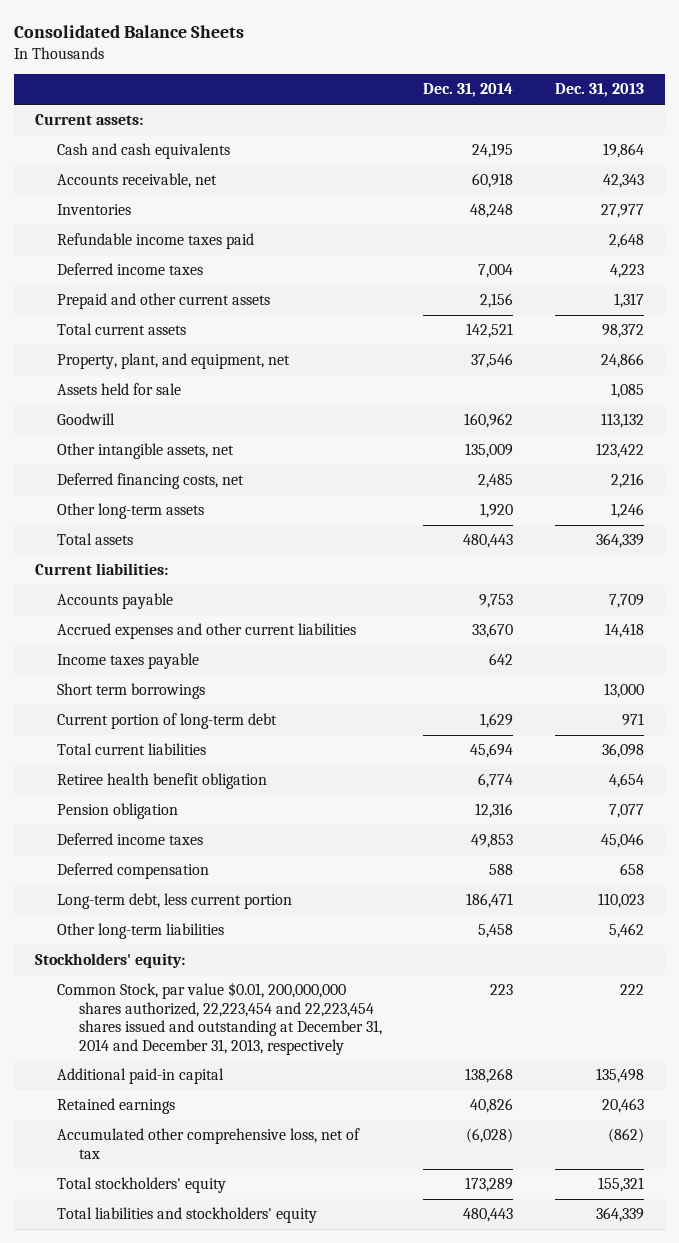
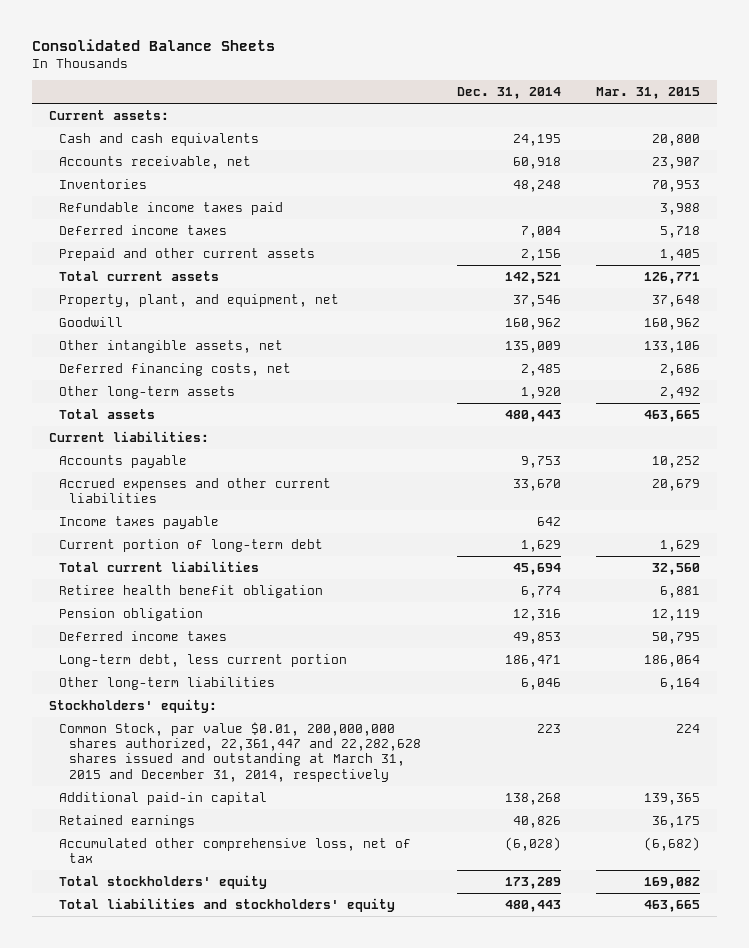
[555,83,645,98] Dec. 31, 2013 -> none
none -> [595,86,700,99] Mar. 31, 2015
[56,383,181,396] Assets held for sale -> none
[56,683,205,700] Short term borrowings -> none
[56,863,209,880] Deferred compensation -> none
[478,924,514,939] 5,458 -> [520,677,561,690] 6,046
[56,982,382,1055] Common Stock, par value $0.01, 200,000,000 shares authorized, 22,223,454 and 22,223,454 shares issued and outstanding at December 31, 2014 and December 31, 2013, respectively -> [59,721,422,782] Common Stock, par value $0.01, 200,000,000 shares authorized, 22,361,447 and 22,282,628 shares issued and outstanding at March 31, 2015 and December 31, 2014, respectively

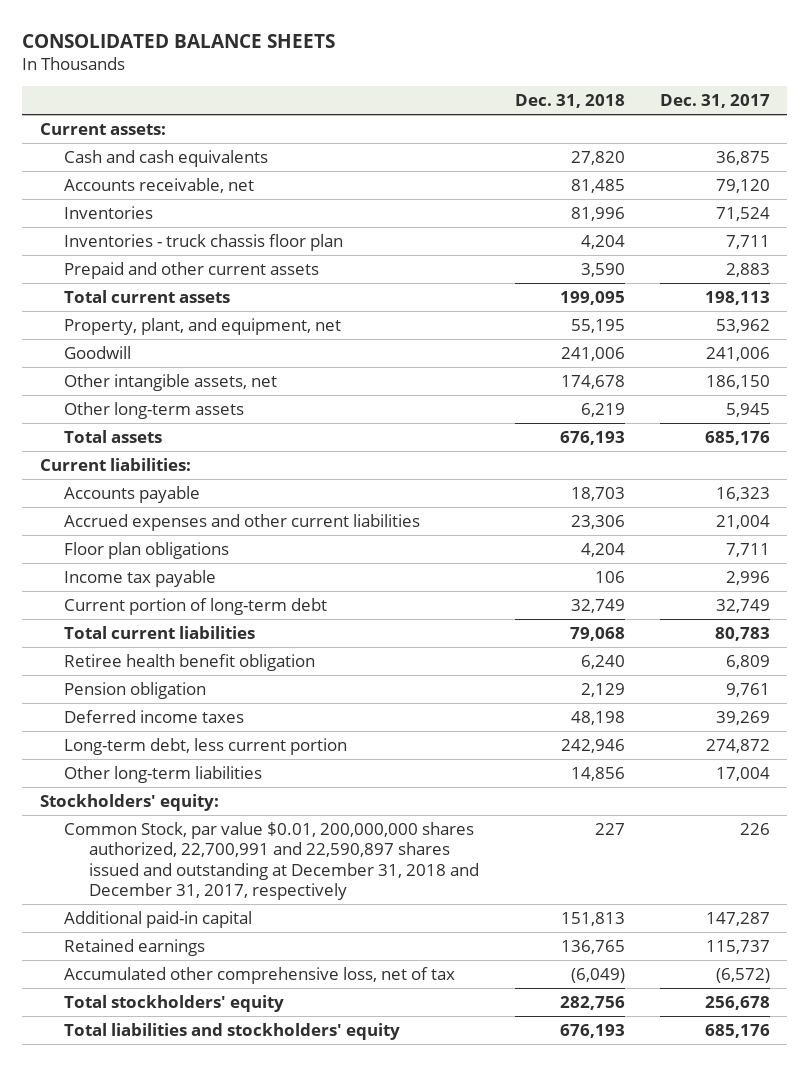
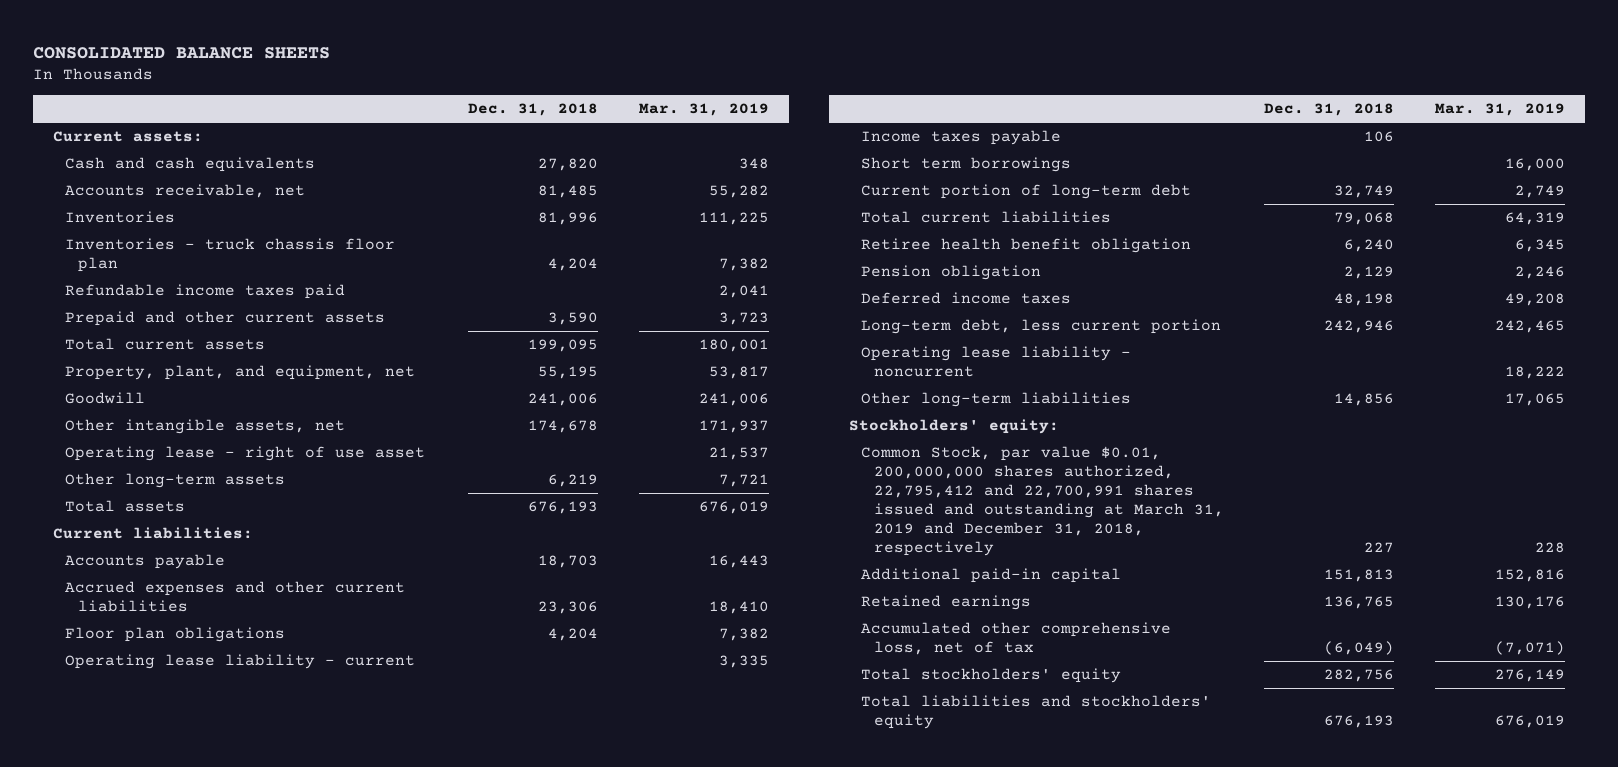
[659,94,770,109] Dec. 31, 2017 -> none
none -> [638,103,769,117] Mar. 31, 2019
none -> [65,284,346,300] Refundable income taxes paid
none -> [65,446,426,462] Operating lease - right of use asset
none -> [65,654,416,670] Operating lease liability - current
[64,569,217,587] Income tax payable -> [861,130,1062,146] Income taxes payable
none -> [861,157,1072,173] Short term borrowings
none -> [861,346,1132,378] Operating lease liability - noncurrent
[64,821,480,901] Common Stock, par value $0.01, 200,000,000 shares authorized, 22,700,991 and 22,590,897 shares issued and outstanding at December 31, 2018 and December 31, 2017, respectively -> [861,446,1224,556] Common Stock, par value $0.01, 200,000,000 shares authorized, 22,795,412 and 22,700,991 shares issued and outstanding at March 31, 2019 and December 31, 2018, respectively

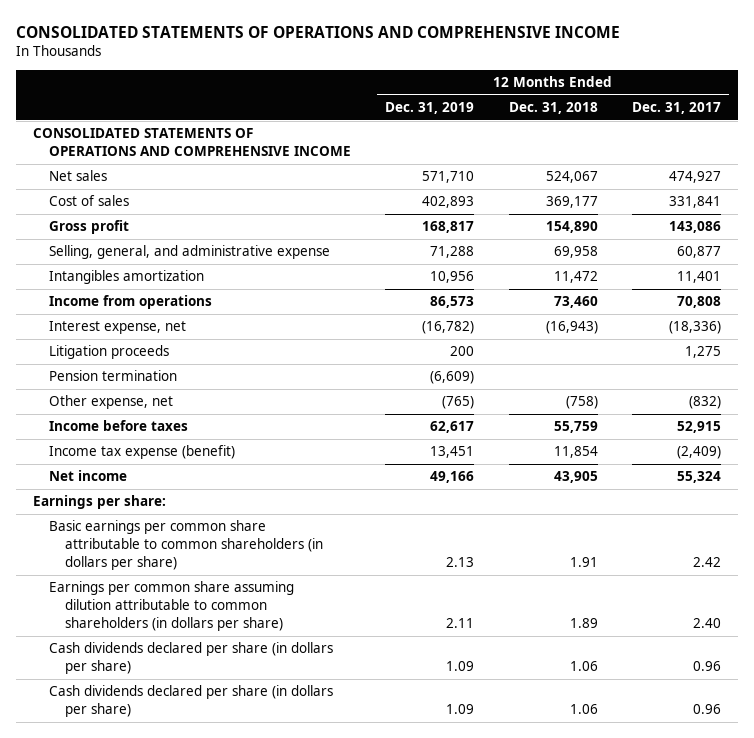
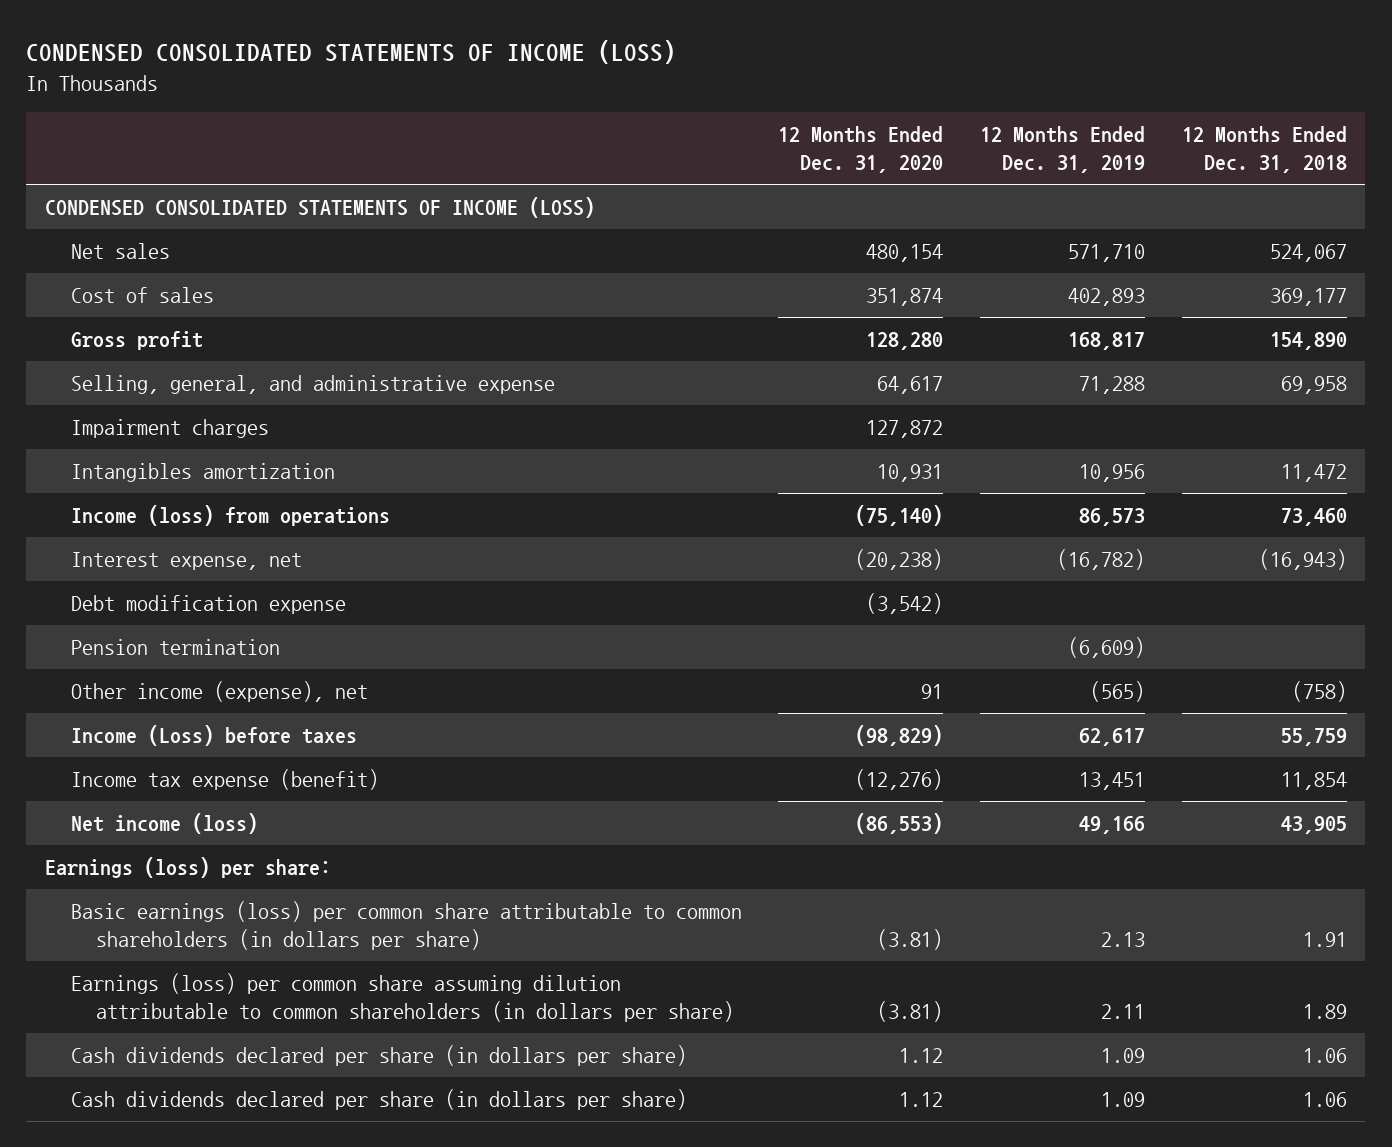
[16,25,621,38] CONSOLIDATED STATEMENTS OF OPERATIONS AND COMPREHENSIVE INCOME -> [26,40,677,65] CONDENSED CONSOLIDATED STATEMENTS OF INCOME (LOSS)
[631,102,721,115] Dec. 31, 2017 -> none
none -> [778,126,944,174] 12 Months Ended Dec. 31, 2020
[33,128,352,157] CONSOLIDATED STATEMENTS OF OPERATIONS AND COMPREHENSIVE INCOME -> [44,196,595,218] CONDENSED CONSOLIDATED STATEMENTS OF INCOME (LOSS)
none -> [70,418,269,438] Impairment charges
[49,295,213,310] Income from operations -> [70,504,390,526] Income (loss) from operations
[49,345,170,360] Litigation proceeds -> none
none -> [70,594,346,614] Debt modification expense
[49,395,174,410] Other expense, net -> [70,680,368,702] Other income (expense), net
[442,396,475,410] (765) -> [1090,680,1146,702] (565)
[49,420,189,432] Income before taxes -> [70,724,357,746] Income (Loss) before taxes
[49,470,128,482] Net income -> [70,812,258,834] Net income (loss)
[33,495,167,510] Earnings per share: -> [44,856,331,878] Earnings (loss) per share:
[49,520,324,571] Basic earnings per common share attributable to common shareholders (in dollars per share) -> [70,900,742,951] Basic earnings (loss) per common share attributable to common shareholders (in dollars per share)
[49,581,295,632] Earnings per common share assuming dilution attributable to common shareholders (in dollars per share) -> [70,972,735,1023] Earnings (loss) per common share assuming dilution attributable to common shareholders (in dollars per share)

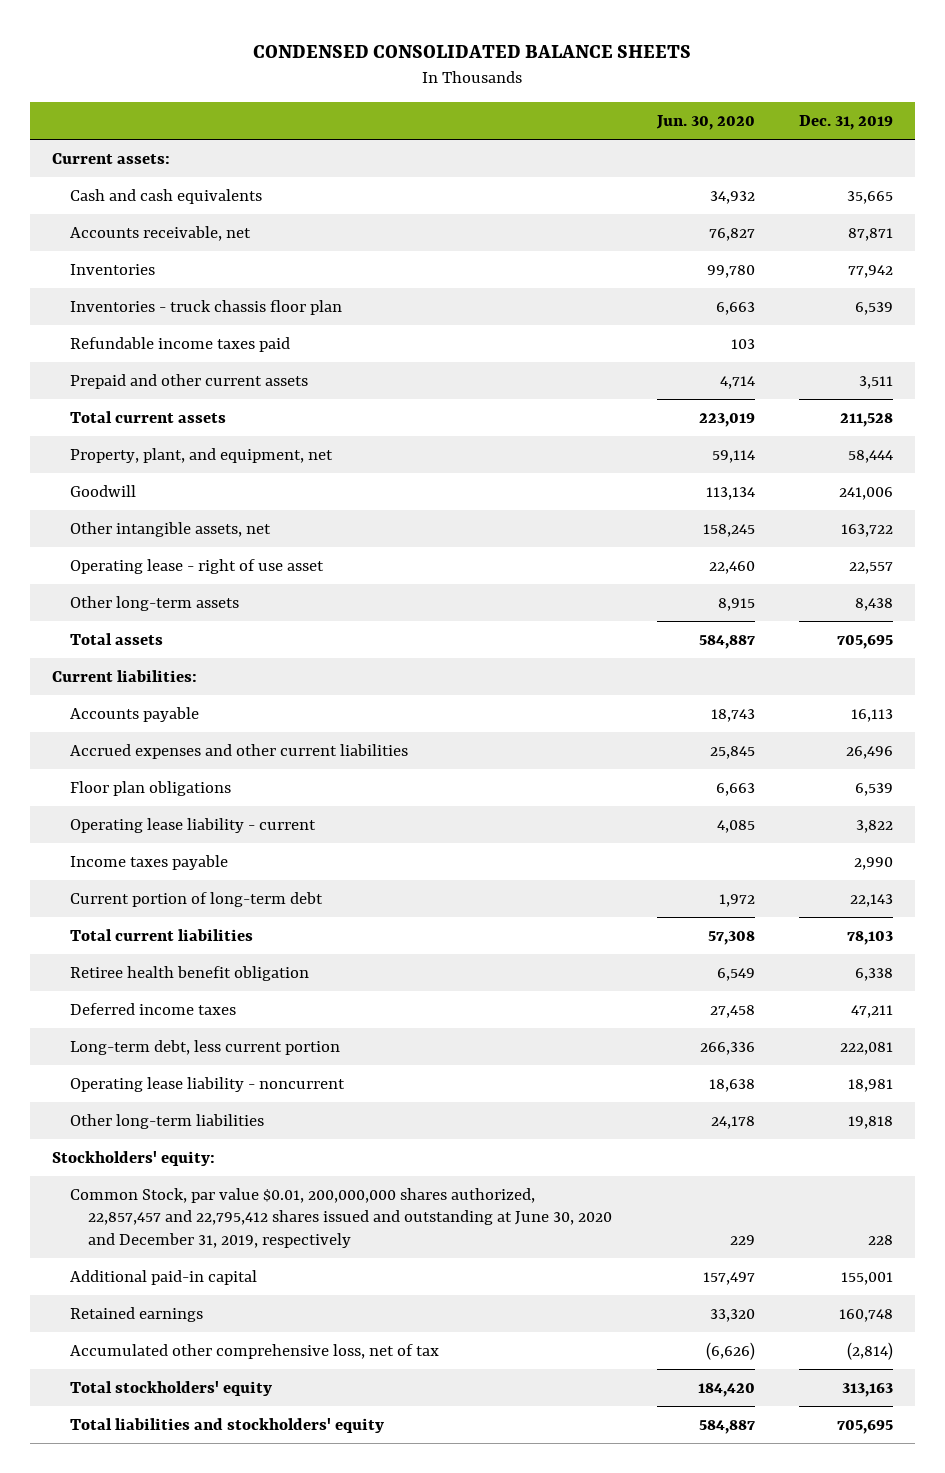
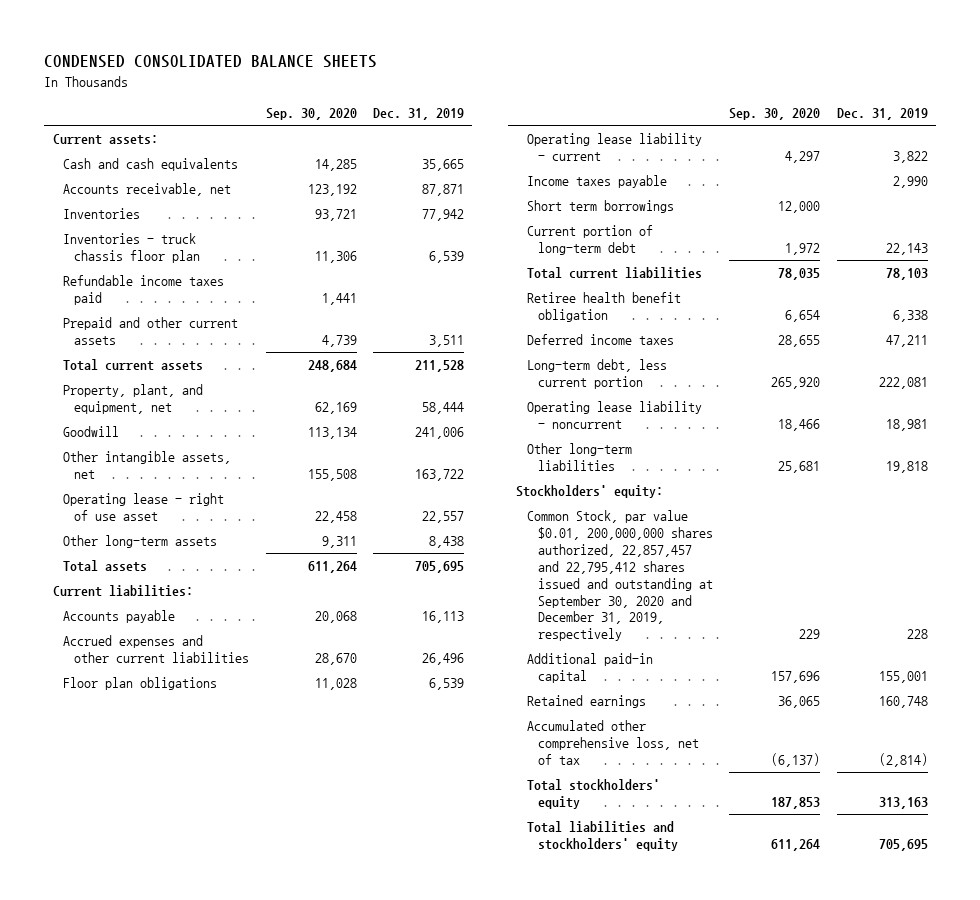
[655,114,755,130] Jun. 30, 2020 -> none
none -> [265,108,357,121] Sep. 30, 2020
none -> [526,200,674,214] Short term borrowings
[70,1187,613,1248] Common Stock, par value $0.01, 200,000,000 shares authorized, 22,857,457 and 22,795,412 shares issued and outstanding at June 30, 2020 and December 31, 2019, respectively -> [526,510,713,642] Common Stock, par value $0.01, 200,000,000 shares authorized, 22,857,457 and 22,795,412 shares issued and outstanding at September 30, 2020 and December 31, 2019, respectively

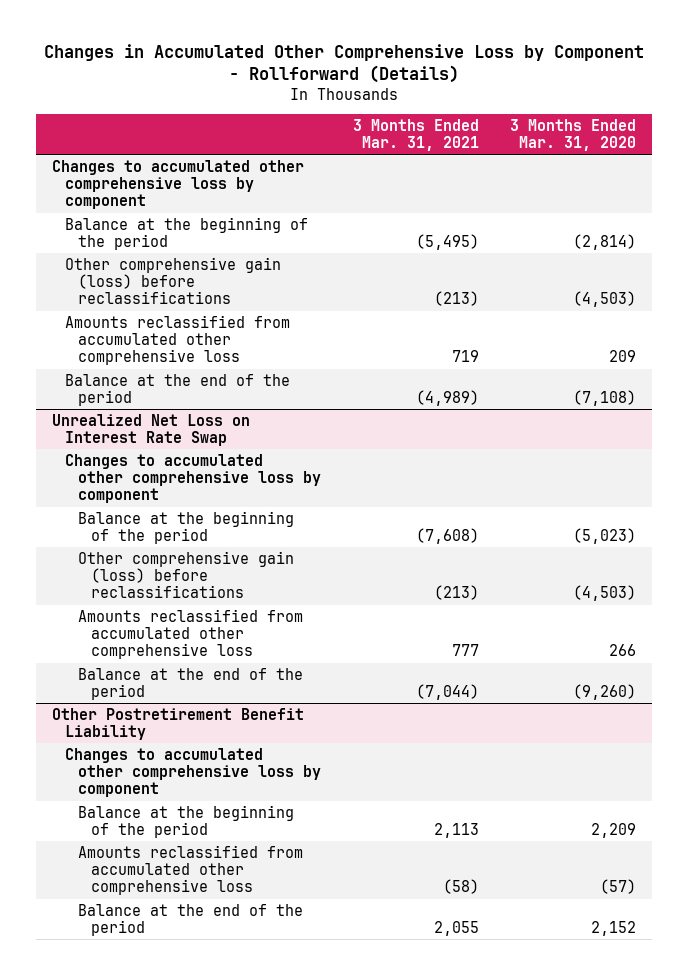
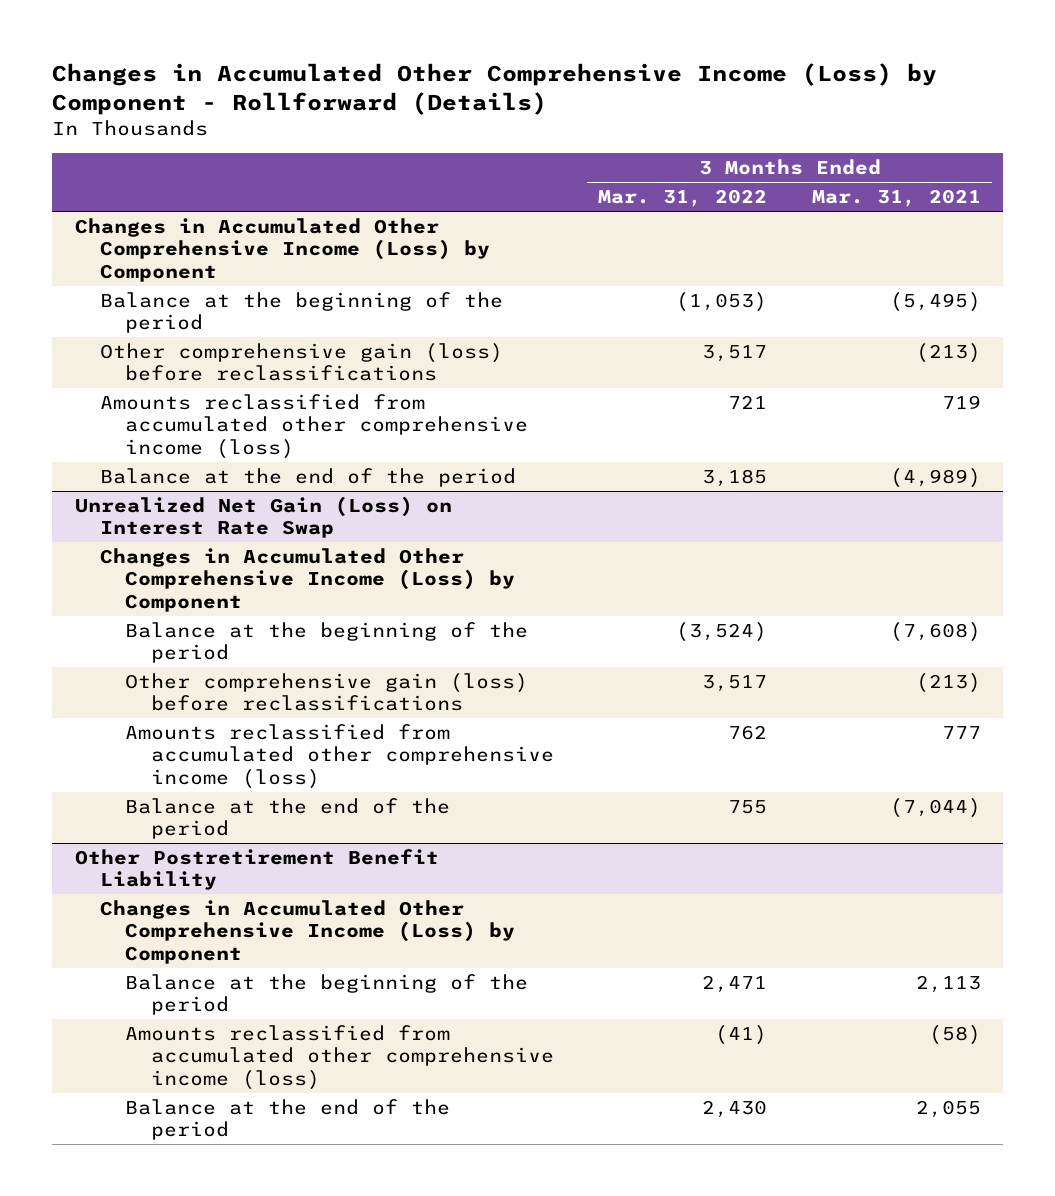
[43,43,644,84] Changes in Accumulated Other Comprehensive Loss by Component - Rollforward (Details) -> [52,63,938,115] Changes in Accumulated Other Comprehensive Income (Loss) by Component - Rollforward (Details)
[510,118,637,151] 3 Months Ended Mar. 31, 2020 -> none
none -> [598,189,768,208] Mar. 31, 2022
[51,159,304,210] Changes to accumulated other comprehensive loss by component -> [74,217,490,282] Changes in Accumulated Other Comprehensive Income (Loss) by Component
[64,314,290,366] Amounts reclassified from accumulated other comprehensive loss -> [99,393,529,459] Amounts reclassified from accumulated other comprehensive income (loss)
[51,413,250,447] Unrealized Net Loss on Interest Rate Swap -> [74,495,452,539] Unrealized Net Gain (Loss) on Interest Rate Swap
[64,453,321,504] Changes to accumulated other comprehensive loss by component -> [99,547,516,612] Changes in Accumulated Other Comprehensive Income (Loss) by Component
[77,608,303,660] Amounts reclassified from accumulated other comprehensive loss -> [125,723,554,789] Amounts reclassified from accumulated other comprehensive income (loss)
[64,747,321,798] Changes to accumulated other comprehensive loss by component -> [99,899,516,964] Changes in Accumulated Other Comprehensive Income (Loss) by Component
[77,844,303,896] Amounts reclassified from accumulated other comprehensive loss -> [125,1024,554,1090] Amounts reclassified from accumulated other comprehensive income (loss)

